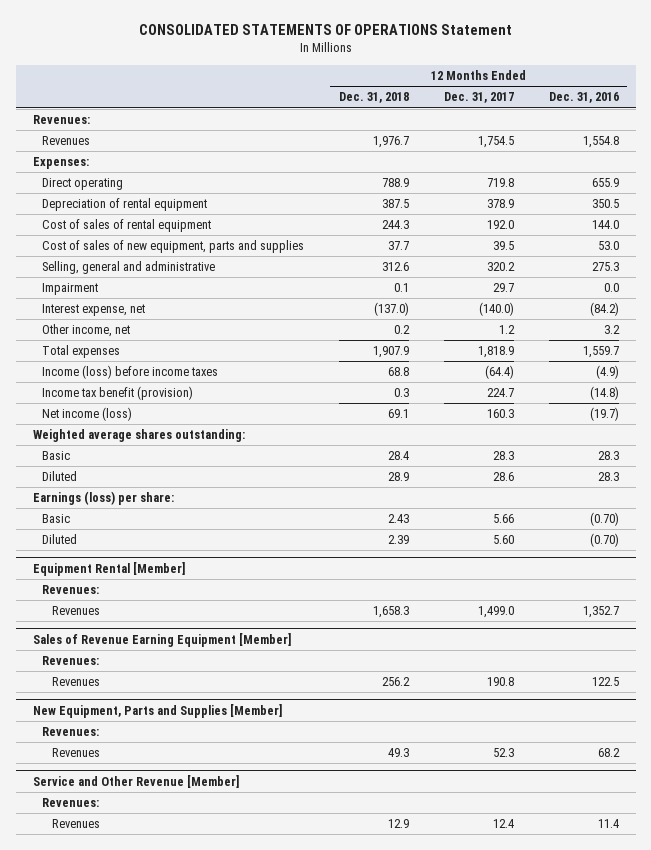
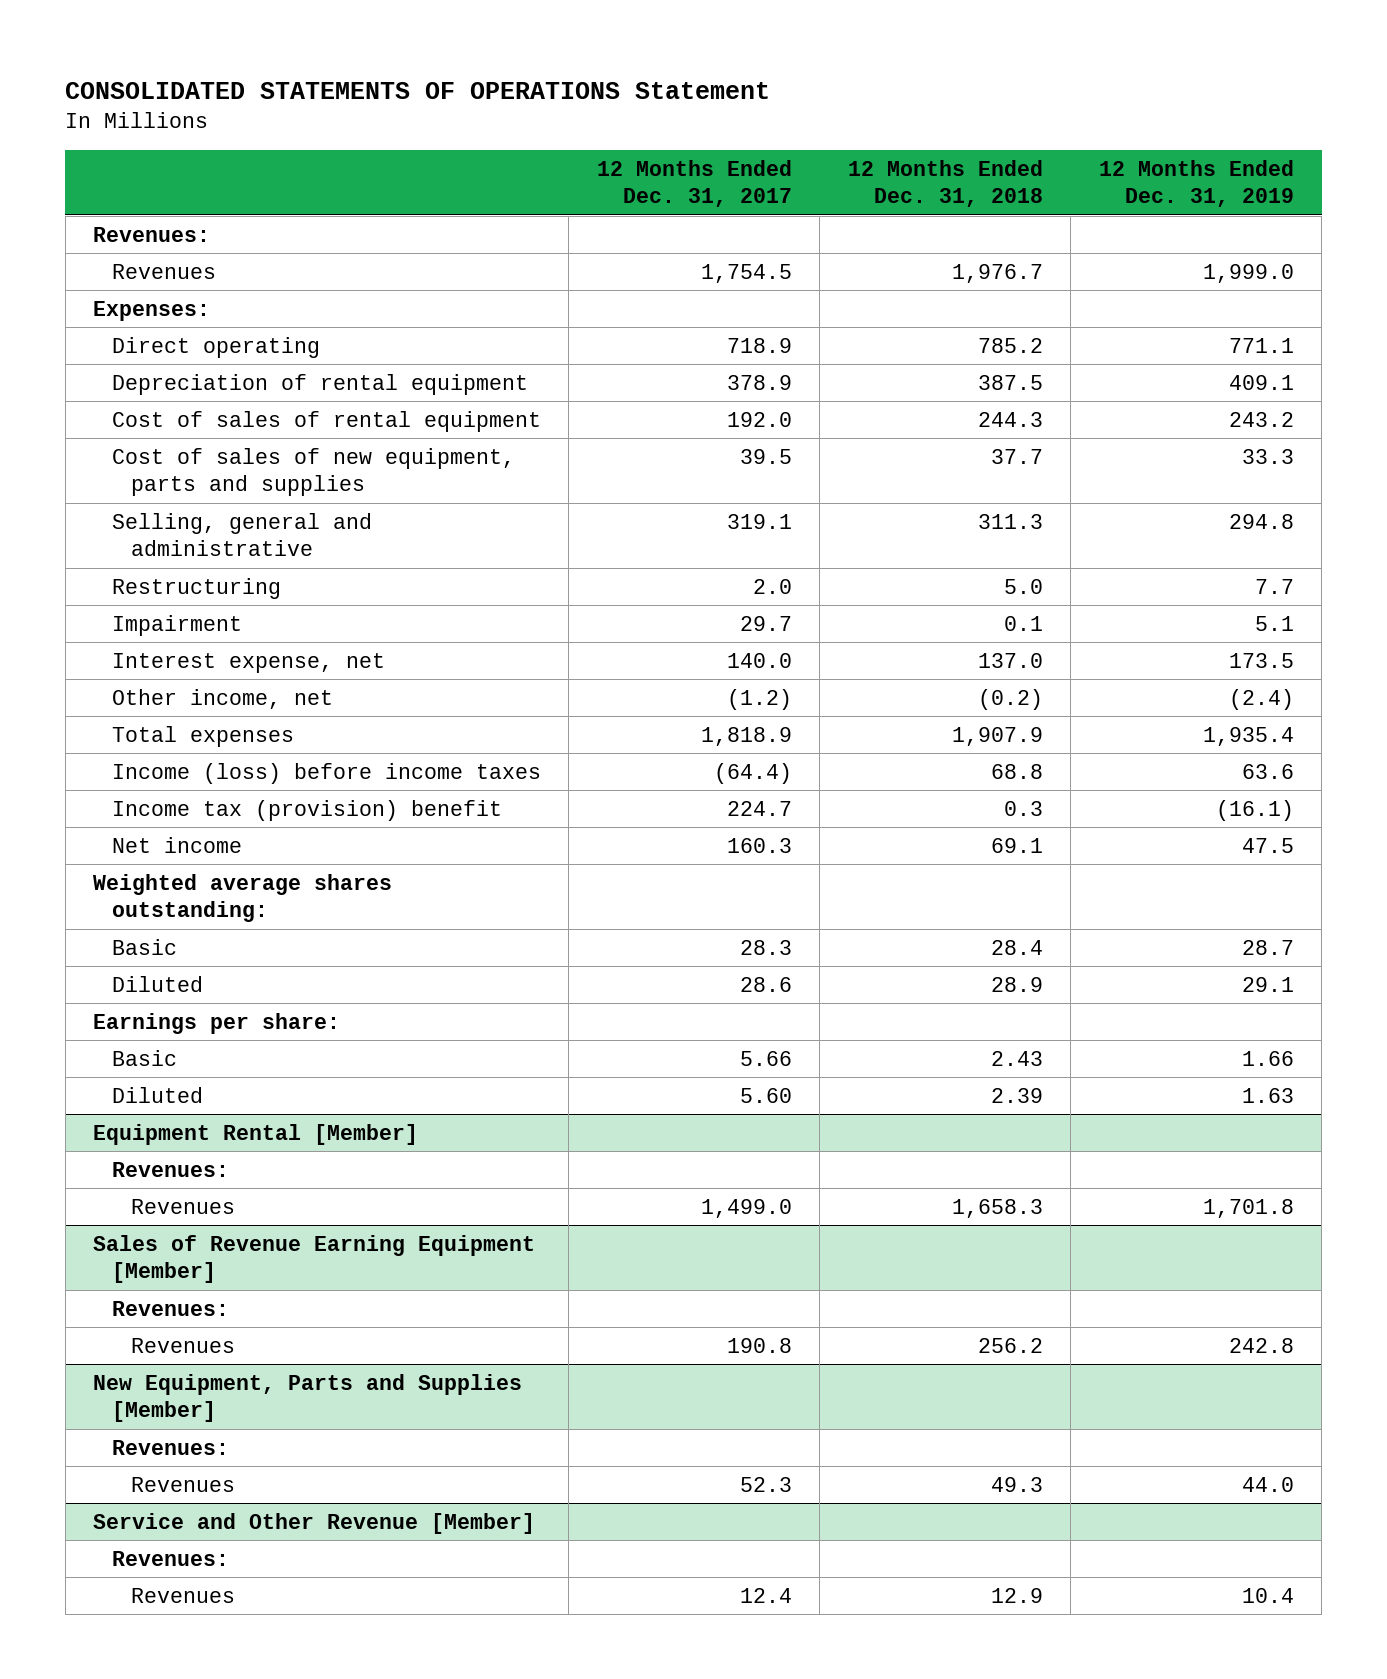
[548,92,619,104] Dec. 31, 2016 -> none
none -> [1098,159,1294,208] 12 Months Ended Dec. 31, 2019
[382,178,410,188] 788.9 -> [977,337,1043,353] 785.2
[486,178,514,188] 719.8 -> [726,337,792,353] 718.9
[382,262,410,272] 312.6 -> [977,513,1043,529] 311.3
[486,262,515,272] 320.2 -> [726,513,792,529] 319.1
none -> [111,577,281,599] Restructuring
[374,302,410,317] (137.0) -> [977,652,1043,668] 137.0
[478,302,514,317] (140.0) -> [726,652,792,668] 140.0
[394,325,411,335] 0.2 -> [977,688,1043,710] (0.2)
[498,325,515,335] 1.2 -> [726,688,792,710] (1.2)
[42,386,194,401] Income tax benefit (provision) -> [111,799,502,821] Income tax (provision) benefit
[42,407,133,422] Net income (loss) -> [111,836,242,853] Net income
[32,491,174,506] Earnings (loss) per share: -> [93,1012,341,1034] Earnings per share:

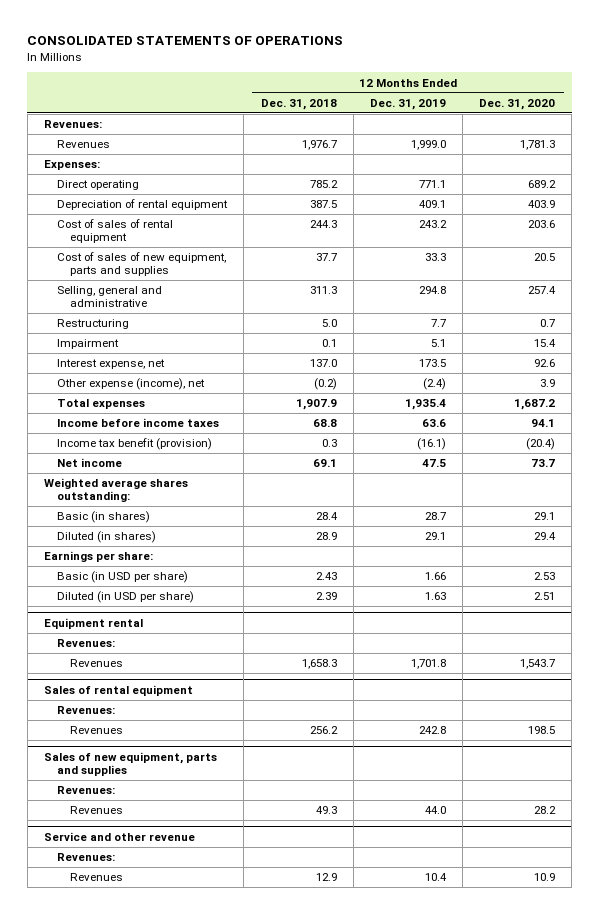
[65,81,771,99] CONSOLIDATED STATEMENTS OF OPERATIONS Statement -> [27,36,344,46] CONSOLIDATED STATEMENTS OF OPERATIONS
[596,159,792,208] 12 Months Ended Dec. 31, 2017 -> none
none -> [479,98,556,110] Dec. 31, 2020
[111,688,333,709] Other income, net -> [57,378,206,391] Other expense (income), net
[111,762,541,784] Income (loss) before income taxes -> [57,418,220,428] Income before income taxes
[111,799,502,821] Income tax (provision) benefit -> [57,438,213,451] Income tax benefit (provision)
[111,938,177,955] Basic -> [57,511,151,524] Basic (in shares)
[111,975,203,992] Diluted -> [57,531,157,544] Diluted (in shares)
[111,1049,177,1066] Basic -> [57,571,189,584] Basic (in USD per share)
[111,1086,203,1103] Diluted -> [57,591,195,604] Diluted (in USD per share)
[93,1123,419,1145] Equipment Rental [Member] -> [44,617,144,629] Equipment rental
[93,1234,536,1284] Sales of Revenue Earning Equipment [Member] -> [44,684,194,696] Sales of rental equipment
[93,1373,523,1423] New Equipment, Parts and Supplies [Member] -> [44,751,218,777] Sales of new equipment, parts and supplies
[93,1512,536,1534] Service and Other Revenue [Member] -> [44,831,196,841] Service and other revenue

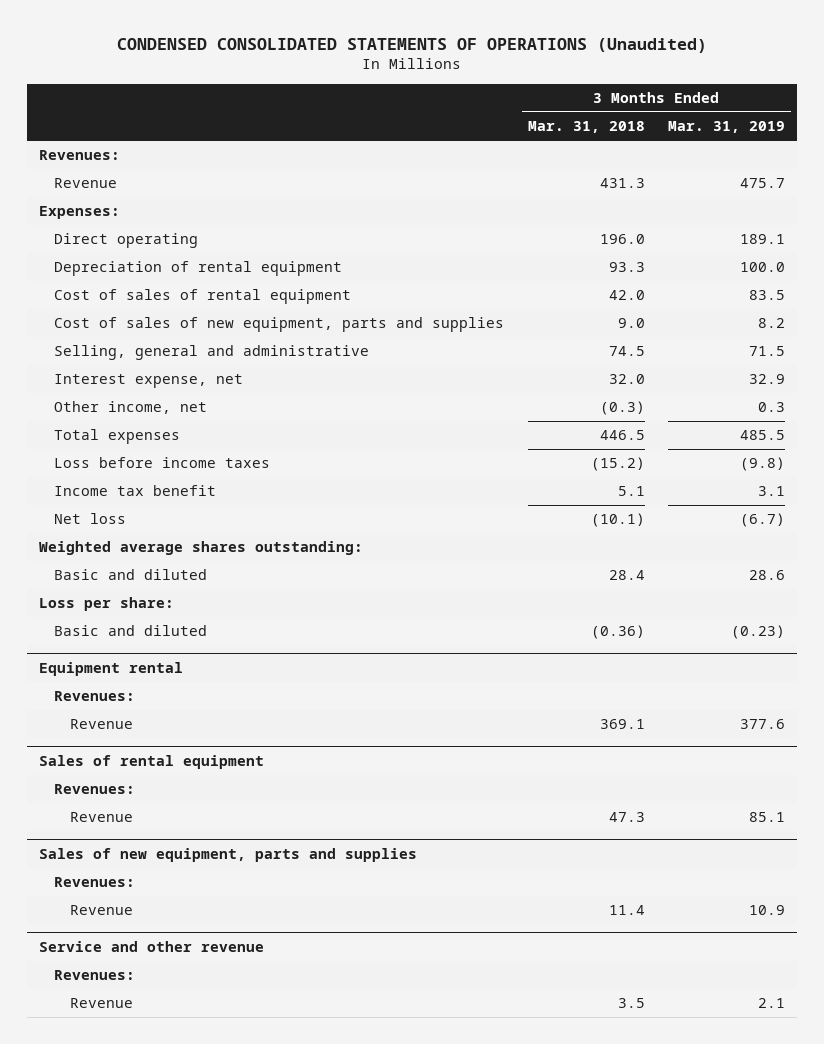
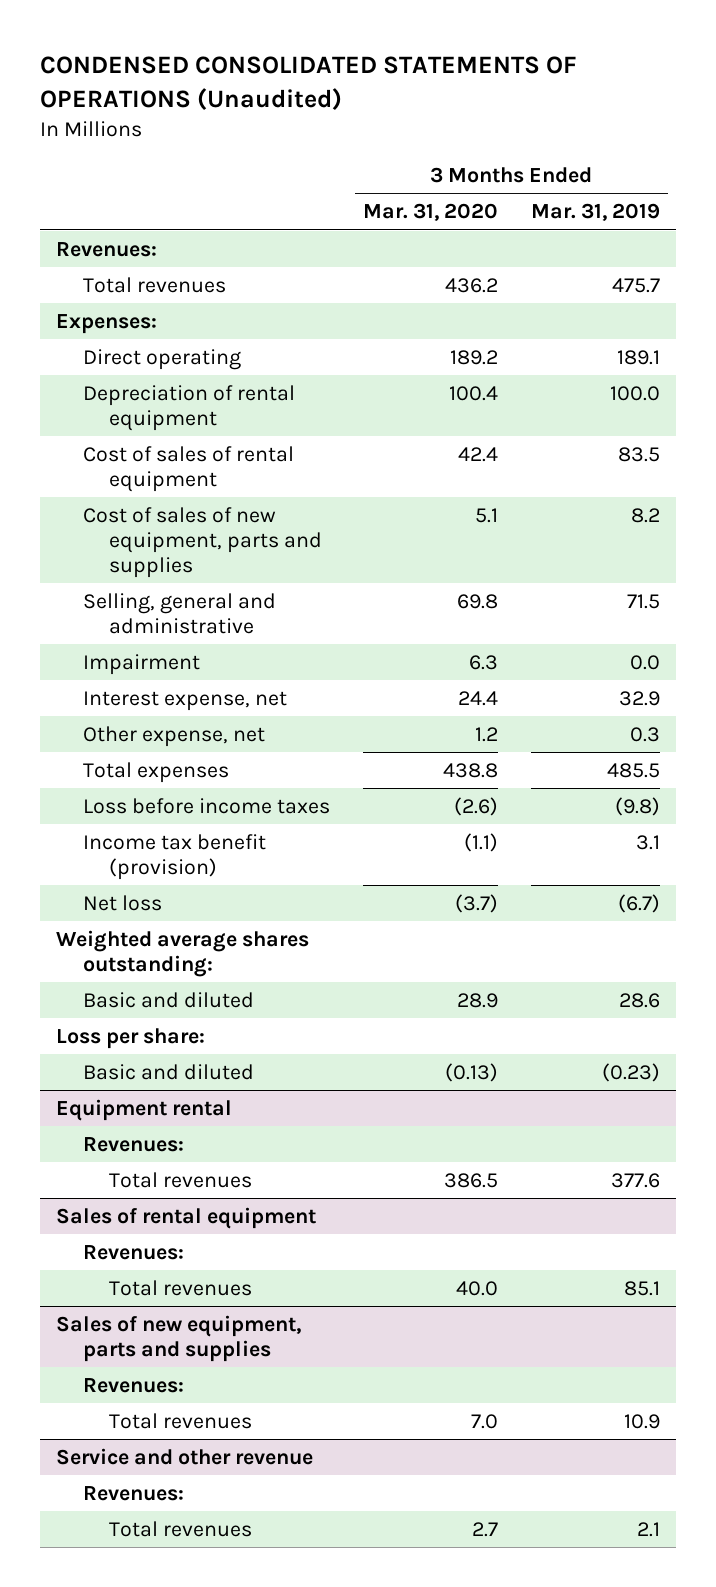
[527,121,645,134] Mar. 31, 2018 -> none
none -> [362,203,498,222] Mar. 31, 2020
[54,178,118,189] Revenue -> [82,276,226,293] Total revenues
none -> [82,653,200,675] Impairment
[54,401,208,415] Other income, net -> [82,725,265,747] Other expense, net
[54,485,217,497] Income tax benefit -> [82,833,266,880] Income tax benefit (provision)
[69,719,133,730] Revenue -> [109,1171,253,1188] Total revenues
[69,812,133,823] Revenue -> [109,1279,253,1296] Total revenues
[69,905,133,916] Revenue -> [109,1412,253,1429] Total revenues
[69,998,133,1009] Revenue -> [109,1520,253,1537] Total revenues

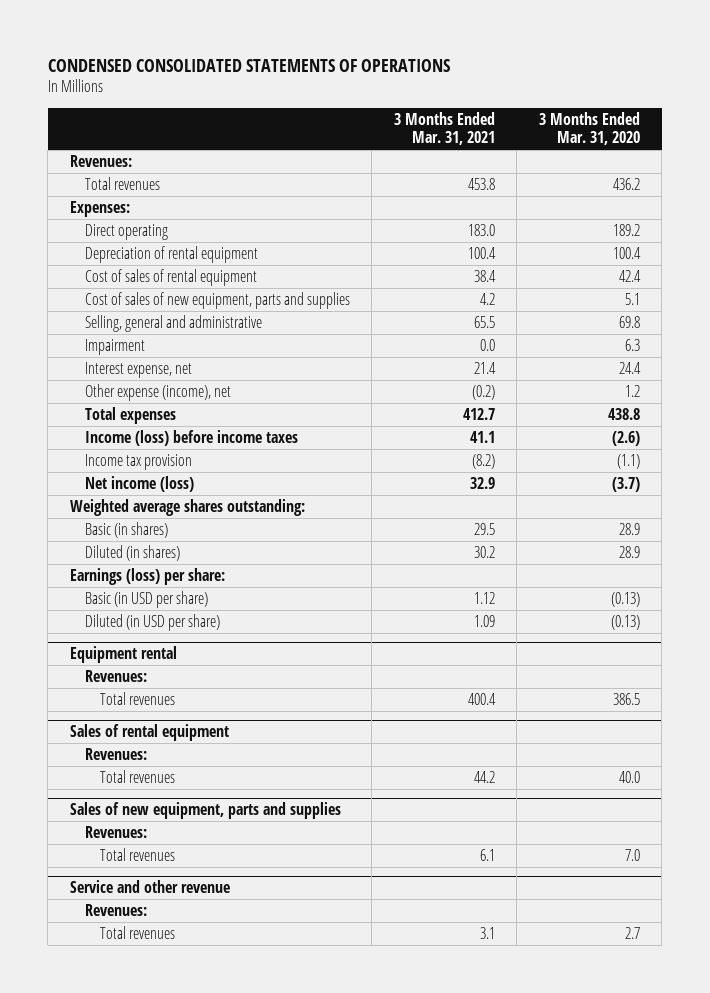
[39,56,577,110] CONDENSED CONSOLIDATED STATEMENTS OF OPERATIONS (Unaudited) -> [47,58,450,72] CONDENSED CONSOLIDATED STATEMENTS OF OPERATIONS
[530,203,660,222] Mar. 31, 2019 -> none
none -> [393,111,495,146] 3 Months Ended Mar. 31, 2021
[82,725,265,747] Other expense, net -> [84,383,231,401] Other expense (income), net
[82,797,330,814] Loss before income taxes -> [84,429,298,446] Income (loss) before income taxes
[82,833,266,880] Income tax benefit (provision) -> [84,453,192,470] Income tax provision
[82,894,162,911] Net loss -> [84,475,194,492] Net income (loss)
[82,991,254,1008] Basic and diluted -> [84,521,168,538] Basic (in shares)
none -> [84,544,180,561] Diluted (in shares)
[56,1027,206,1049] Loss per share: -> [69,567,225,585] Earnings (loss) per share:
[82,1063,254,1080] Basic and diluted -> [84,590,208,608] Basic (in USD per share)
none -> [84,613,220,631] Diluted (in USD per share)

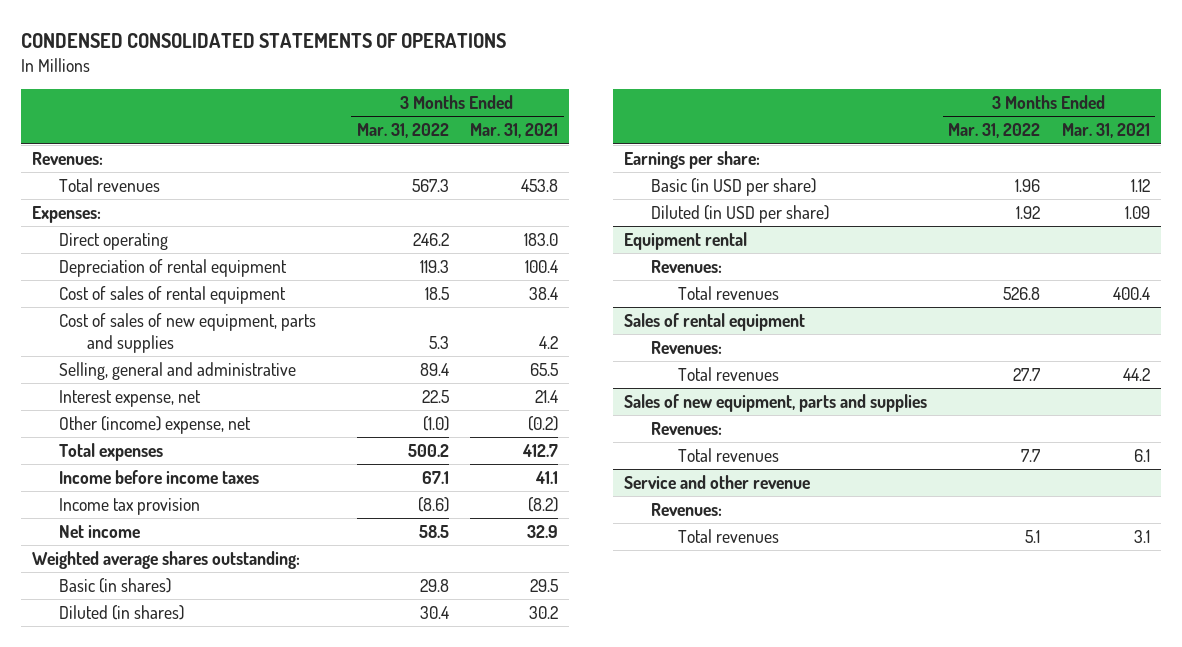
[538,111,640,146] 3 Months Ended Mar. 31, 2020 -> none
none -> [356,123,449,139] Mar. 31, 2022
[84,338,145,355] Impairment -> none
[84,383,231,401] Other expense (income), net -> [59,415,252,434] Other (income) expense, net
[84,429,298,446] Income (loss) before income taxes -> [59,469,260,484] Income before income taxes
[84,475,194,492] Net income (loss) -> [59,524,141,538] Net income
[69,567,225,585] Earnings (loss) per share: -> [623,150,760,169] Earnings per share:

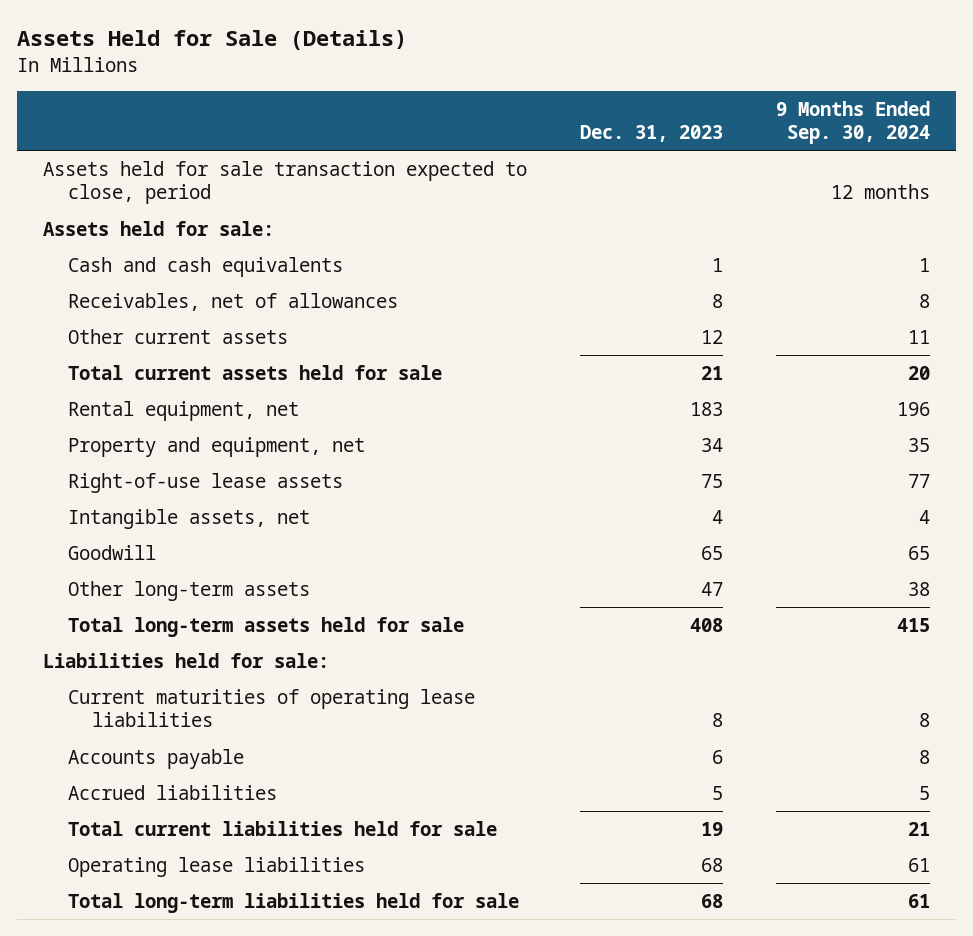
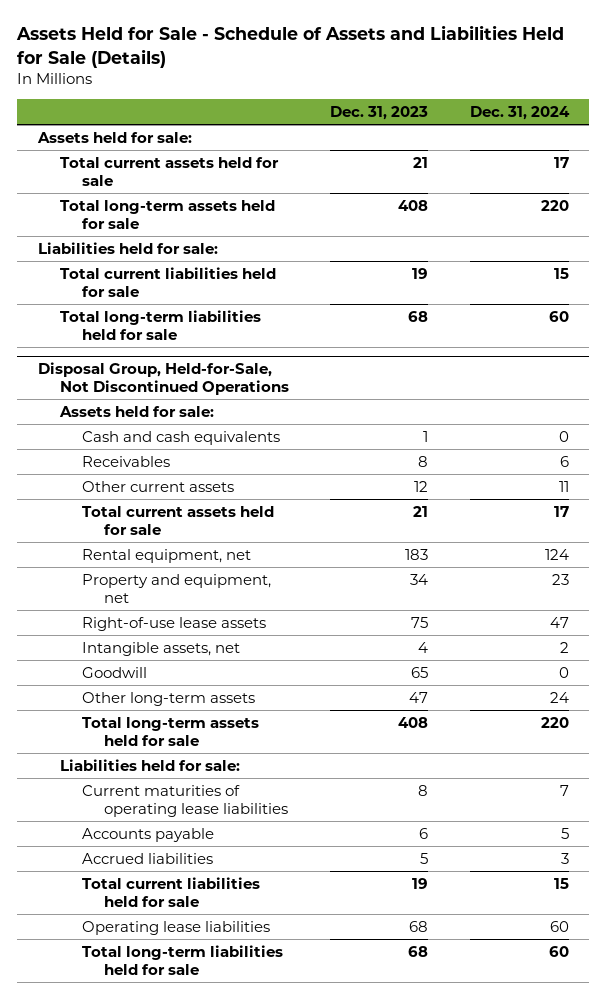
[16,30,407,51] Assets Held for Sale (Details) -> [15,25,564,68] Assets Held for Sale - Schedule of Assets and Liabilities Held for Sale (Details)
[775,100,930,145] 9 Months Ended Sep. 30, 2024 -> none
none -> [469,106,570,121] Dec. 31, 2024
[43,160,528,205] Assets held for sale transaction expected to close, period -> none
none -> [59,156,279,186] Total current assets held for sale
none -> [59,199,275,229] Total long-term assets held for sale
none -> [37,241,218,254] Liabilities held for sale:
none -> [59,266,276,297] Total current liabilities held for sale
none -> [59,309,261,340] Total long-term liabilities held for sale
none -> [37,361,289,395] Disposal Group, Held-for-Sale, Not Discontinued Operations
none -> [58,405,214,417] Assets held for sale:
[67,292,398,311] Receivables, net of allowances -> [82,455,171,467] Receivables

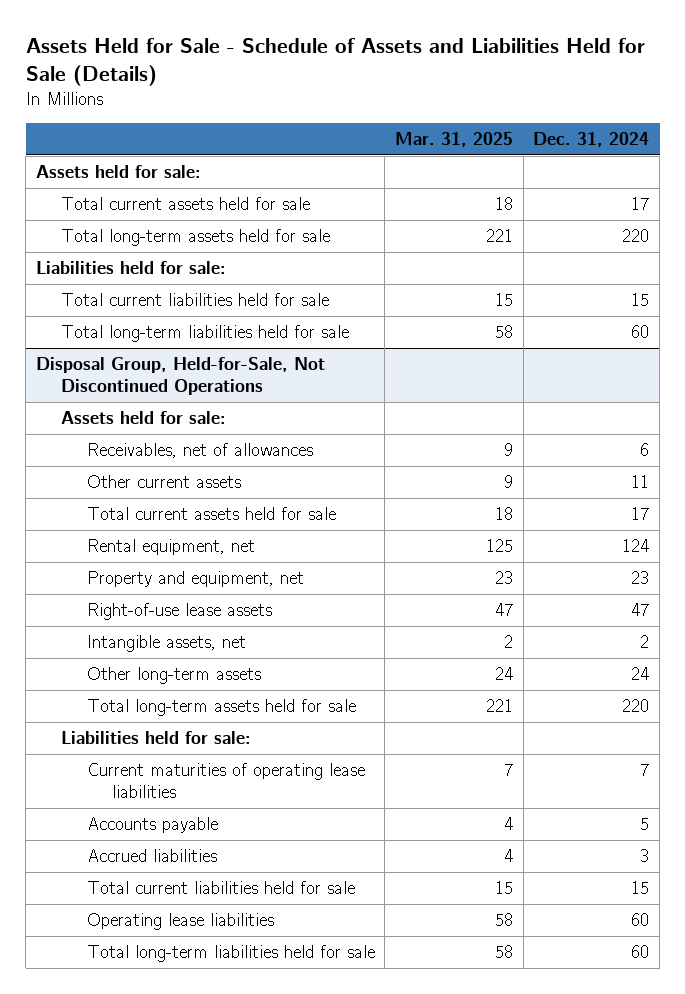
[330,106,429,121] Dec. 31, 2023 -> none
none -> [394,132,513,148] Mar. 31, 2025
[82,430,281,445] Cash and cash equivalents -> none
[82,455,171,467] Receivables -> [86,442,313,458] Receivables, net of allowances
[82,666,148,678] Goodwill -> none

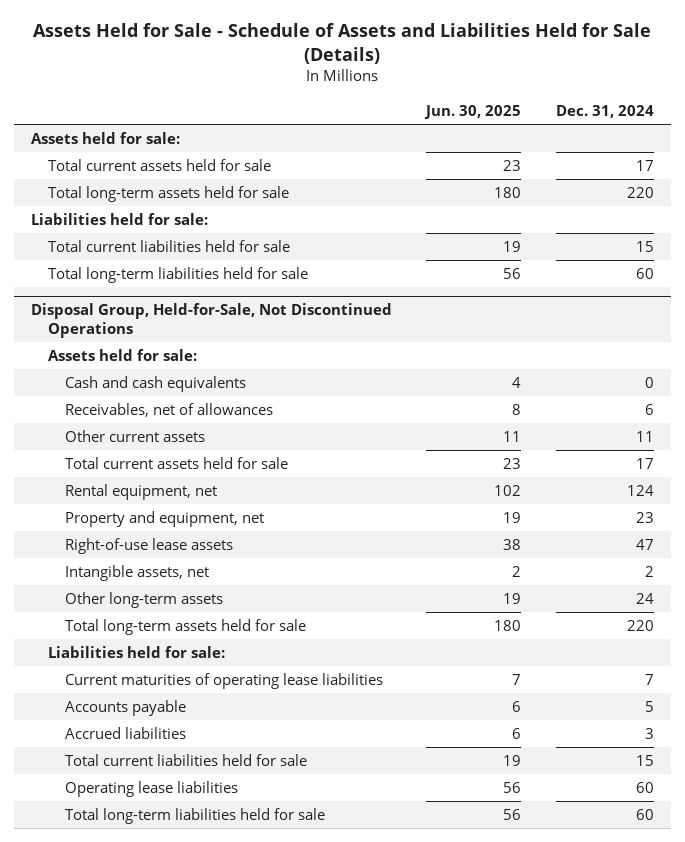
[394,132,513,148] Mar. 31, 2025 -> none
none -> [424,104,522,119] Jun. 30, 2025
none -> [65,376,247,393] Cash and cash equivalents

